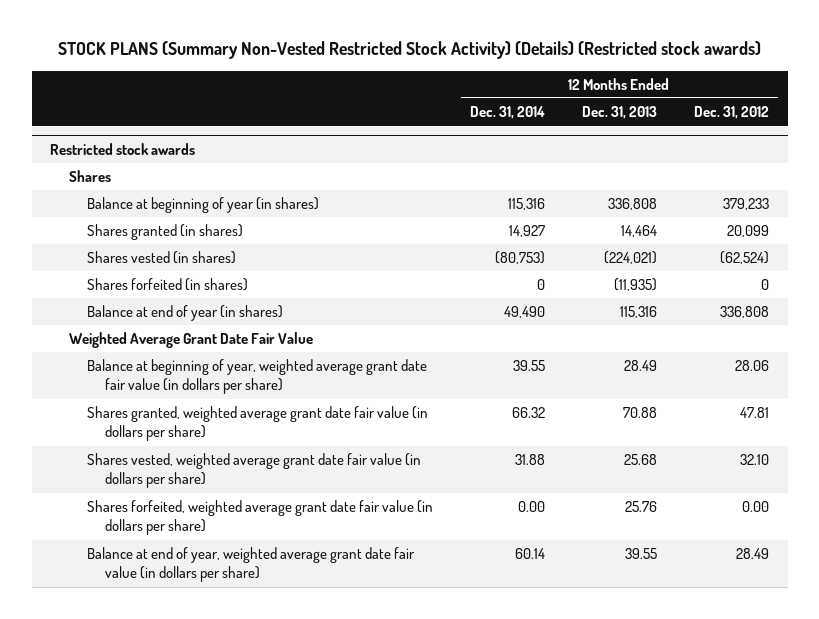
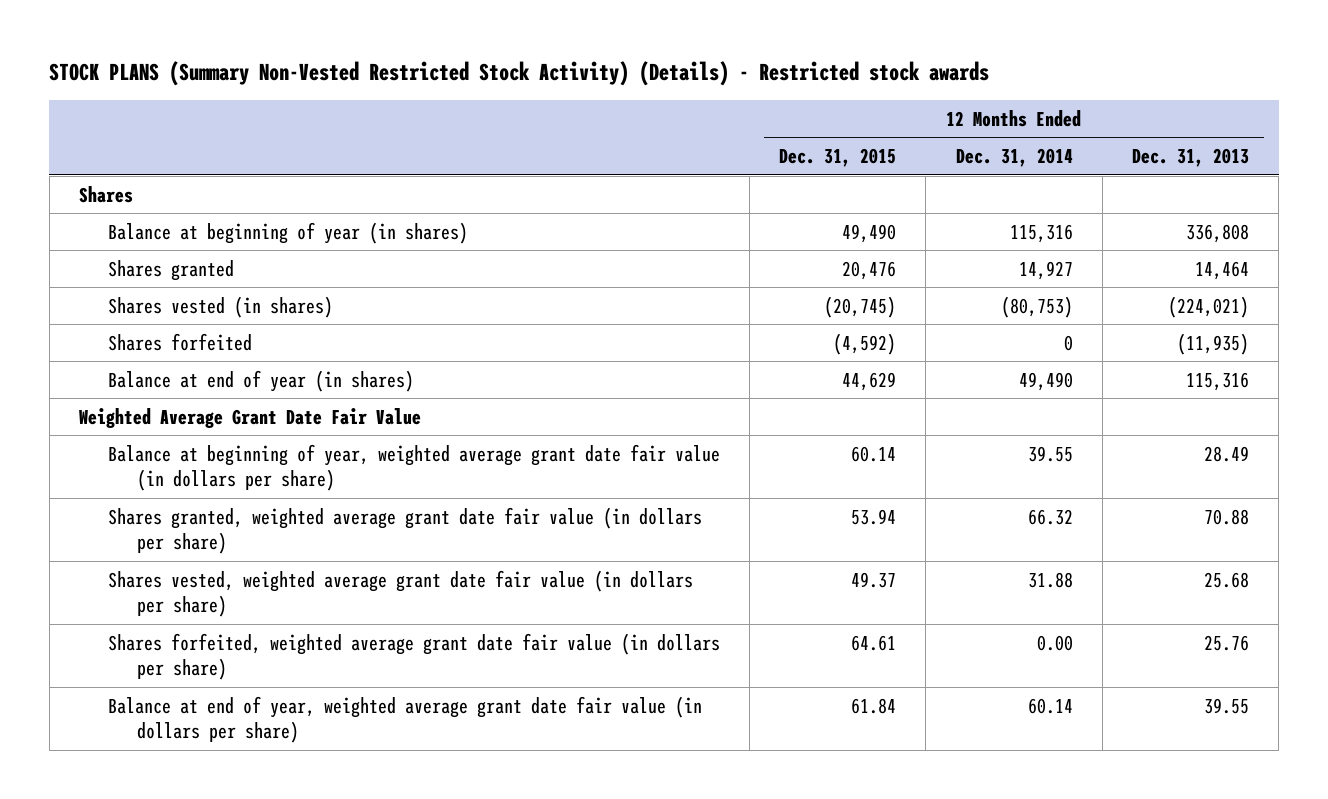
[57,41,761,60] STOCK PLANS (Summary Non-Vested Restricted Stock Activity) (Details) (Restricted stock awards) -> [49,61,990,87] STOCK PLANS (Summary Non-Vested Restricted Stock Activity) (Details) - Restricted stock awards
[693,106,769,120] Dec. 31, 2012 -> none
none -> [779,148,897,168] Dec. 31, 2015
[50,142,196,155] Restricted stock awards -> none
[86,224,243,241] Shares granted (in shares) -> [107,259,234,281] Shares granted
[86,278,248,292] Shares forfeited (in shares) -> [107,332,252,351] Shares forfeited

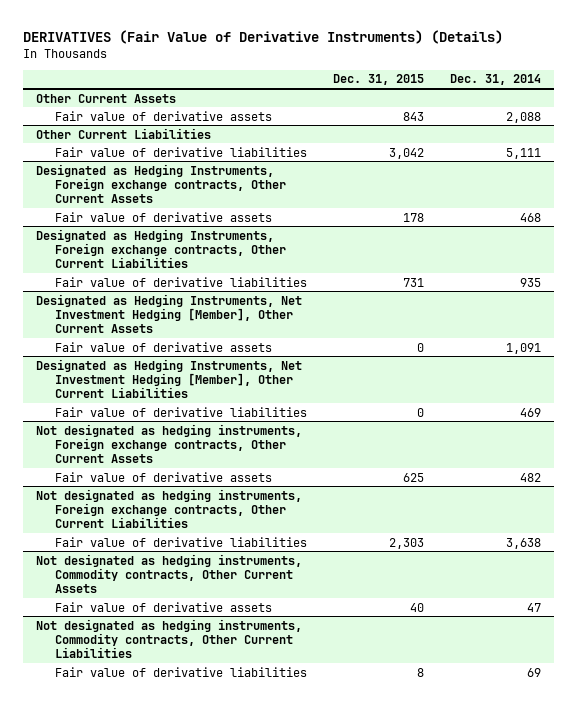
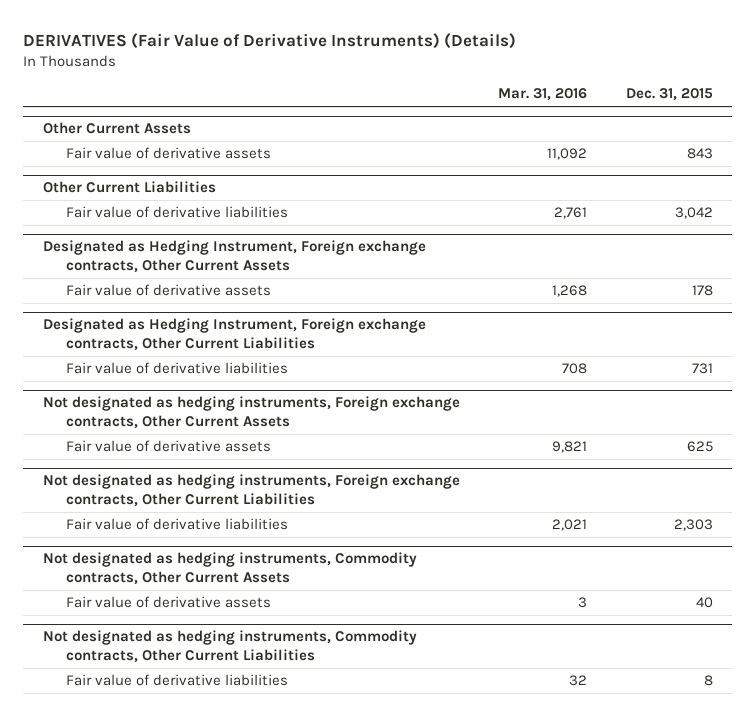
[450,74,542,86] Dec. 31, 2014 -> none
none -> [498,88,588,102] Mar. 31, 2016
[36,163,287,203] Designated as Hedging Instruments, Foreign exchange contracts, Other Current Assets -> [42,240,426,273] Designated as Hedging Instrument, Foreign exchange contracts, Other Current Assets
[36,228,287,268] Designated as Hedging Instruments, Foreign exchange contracts, Other Current Liabilities -> [42,318,426,351] Designated as Hedging Instrument, Foreign exchange contracts, Other Current Liabilities
[36,293,303,333] Designated as Hedging Instruments, Net Investment Hedging [Member], Other Current Assets -> none
[55,341,273,352] Fair value of derivative assets -> none
[36,358,303,398] Designated as Hedging Instruments, Net Investment Hedging [Member], Other Current Liabilities -> none
[55,406,308,417] Fair value of derivative liabilities -> none

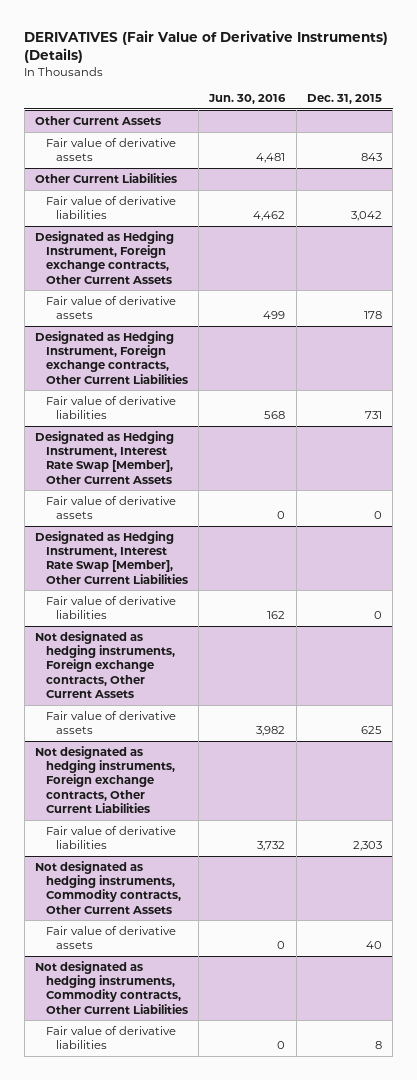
[498,88,588,102] Mar. 31, 2016 -> none
none -> [208,94,287,105] Jun. 30, 2016
none -> [35,430,175,484] Designated as Hedging Instrument, Interest Rate Swap [Member], Other Current Assets
none -> [45,495,176,520] Fair value of derivative assets
none -> [35,530,188,584] Designated as Hedging Instrument, Interest Rate Swap [Member], Other Current Liabilities
none -> [45,595,176,620] Fair value of derivative liabilities

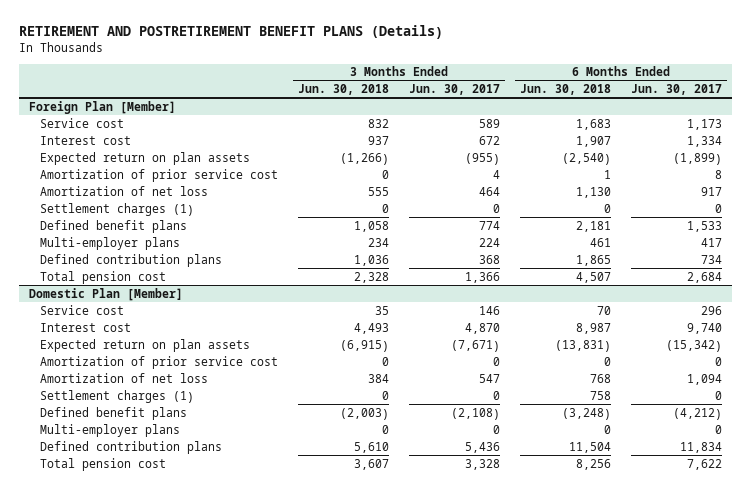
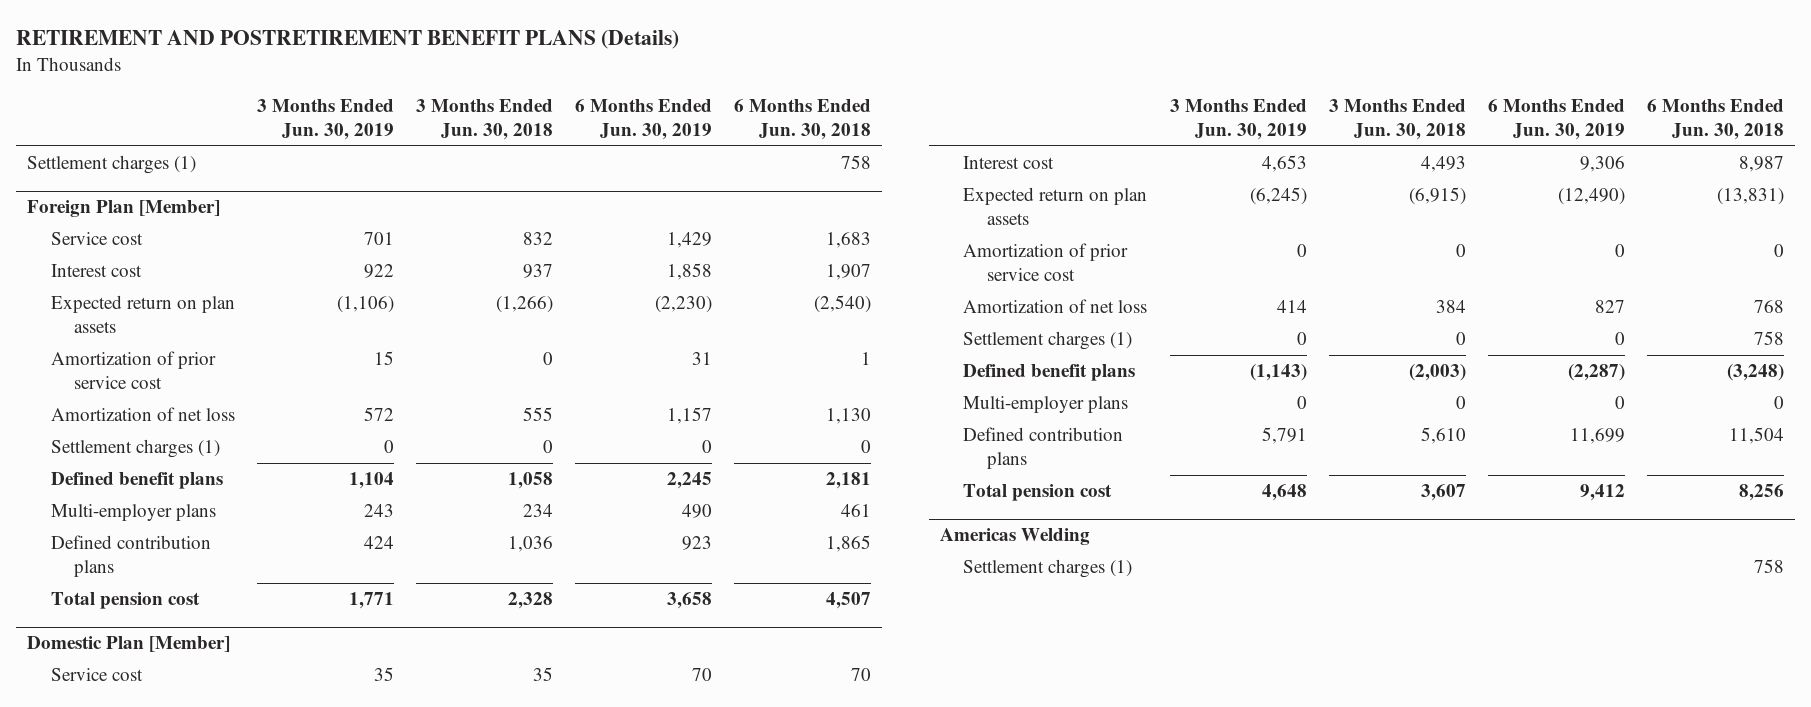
[408,83,500,95] Jun. 30, 2017 -> none
[630,83,722,95] Jun. 30, 2017 -> none
none -> [256,98,394,141] 3 Months Ended Jun. 30, 2019
none -> [574,98,712,141] 6 Months Ended Jun. 30, 2019
none -> [27,155,197,175] Settlement charges (1)
none -> [940,528,1091,546] Americas Welding
none -> [963,559,1133,579] Settlement charges (1)

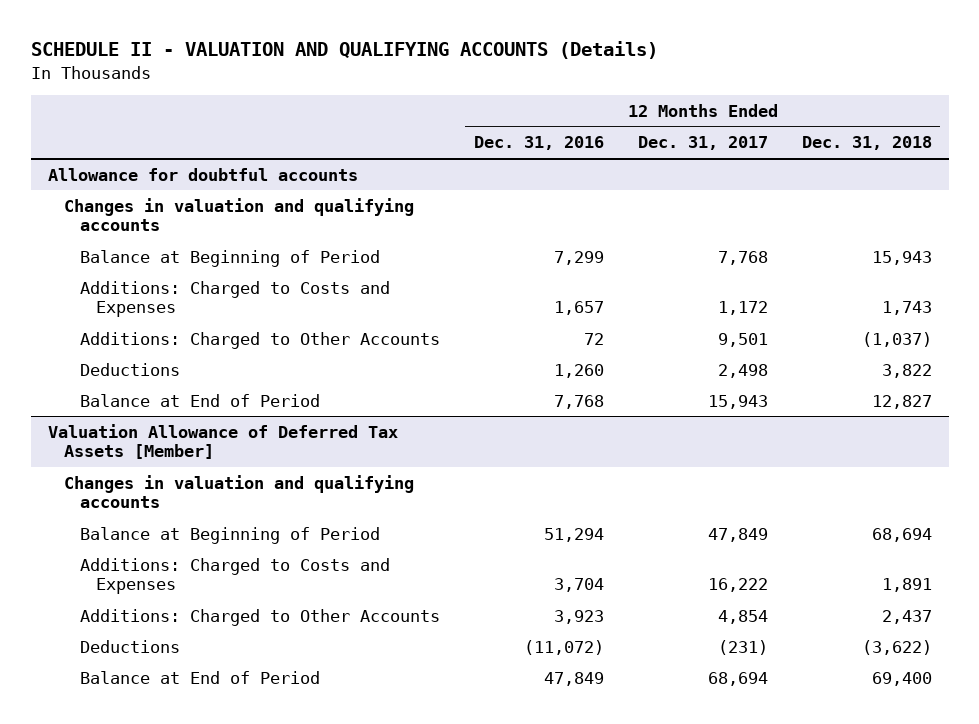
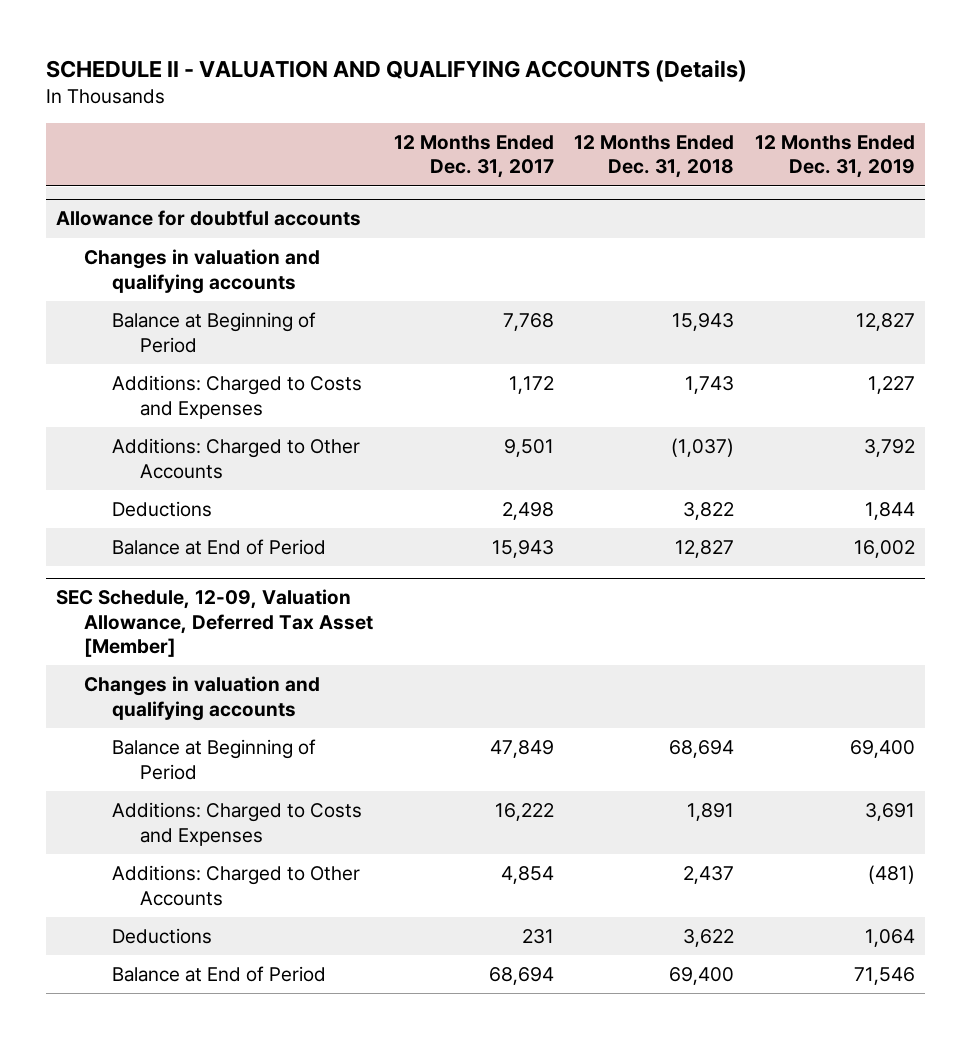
[473,136,604,151] Dec. 31, 2016 -> none
none -> [754,134,915,179] 12 Months Ended Dec. 31, 2019
[47,423,398,460] Valuation Allowance of Deferred Tax Assets [Member] -> [56,589,374,658] SEC Schedule, 12-09, Valuation Allowance, Deferred Tax Asset [Member]
[717,639,768,655] (231) -> [521,929,554,945] 231
[861,639,932,655] (3,622) -> [683,929,735,948] 3,622

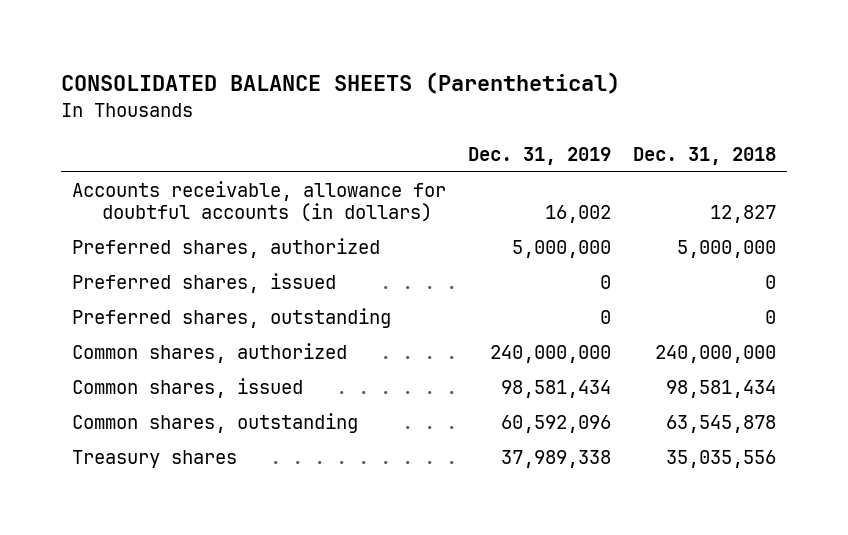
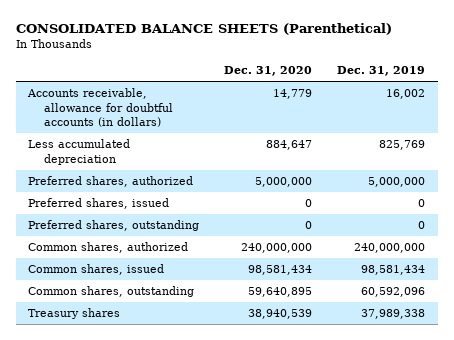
[633,146,777,165] Dec. 31, 2018 -> none
none -> [224,66,313,77] Dec. 31, 2020
none -> [28,139,131,165] Less accumulated depreciation

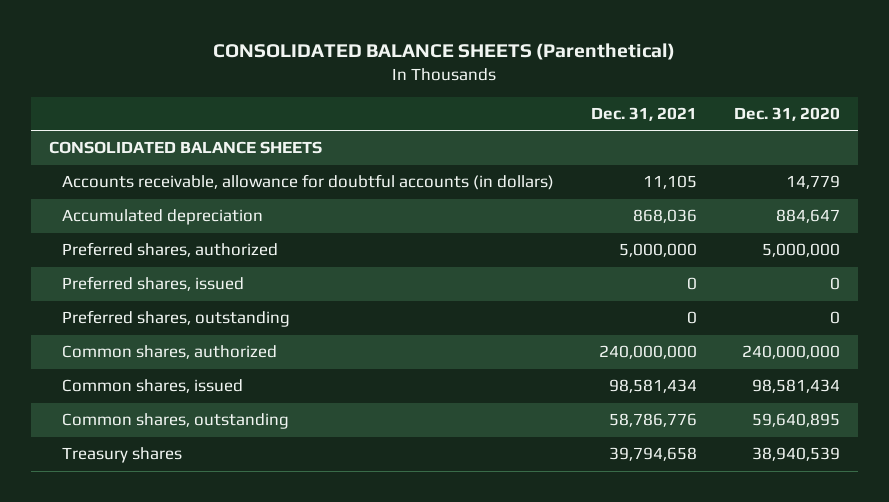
[337,66,426,77] Dec. 31, 2019 -> none
none -> [590,107,697,122] Dec. 31, 2021
none -> [49,141,323,155] CONSOLIDATED BALANCE SHEETS
[28,139,131,165] Less accumulated depreciation -> [62,209,264,226] Accumulated depreciation

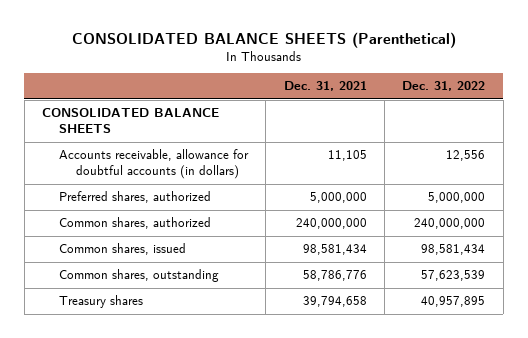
[733,107,840,122] Dec. 31, 2020 -> none
none -> [402,81,486,92] Dec. 31, 2022
[62,209,264,226] Accumulated depreciation -> none
[62,276,245,292] Preferred shares, issued -> none
[62,310,291,328] Preferred shares, outstanding -> none

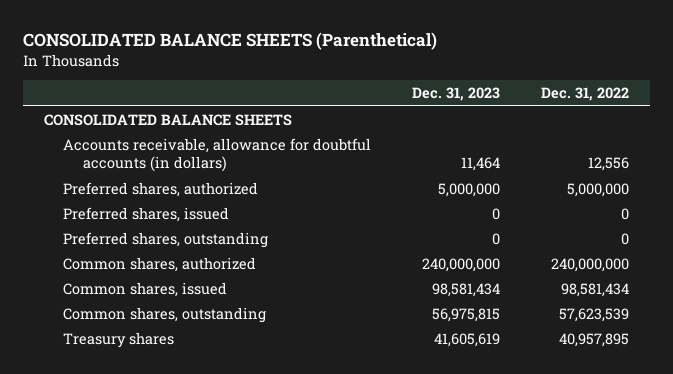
[283,81,367,92] Dec. 31, 2021 -> none
none -> [412,87,501,102] Dec. 31, 2023
none -> [63,206,230,222] Preferred shares, issued
none -> [63,231,269,248] Preferred shares, outstanding

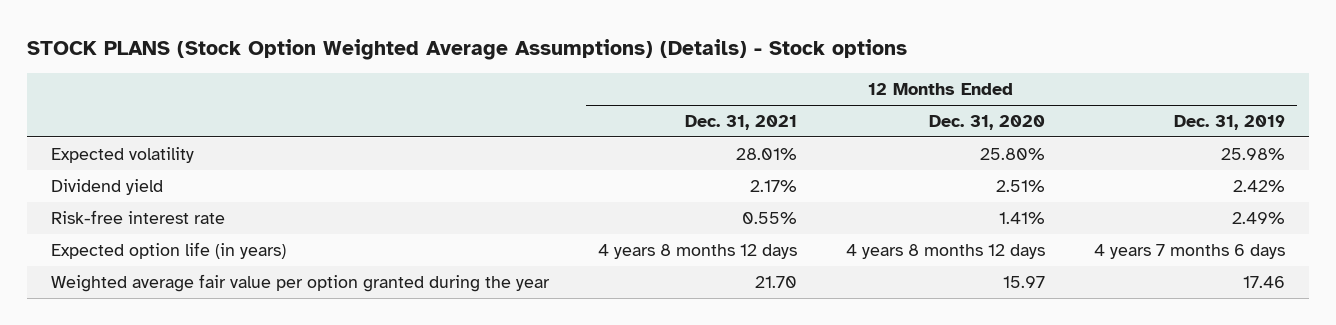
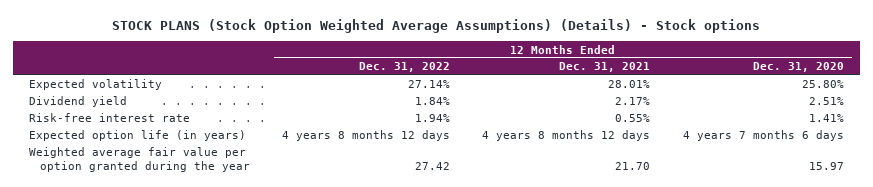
[1173,115,1285,131] Dec. 31, 2019 -> none
none -> [359,62,451,73] Dec. 31, 2022
[845,244,1045,260] 4 years 8 months 12 days -> [682,130,844,142] 4 years 7 months 6 days

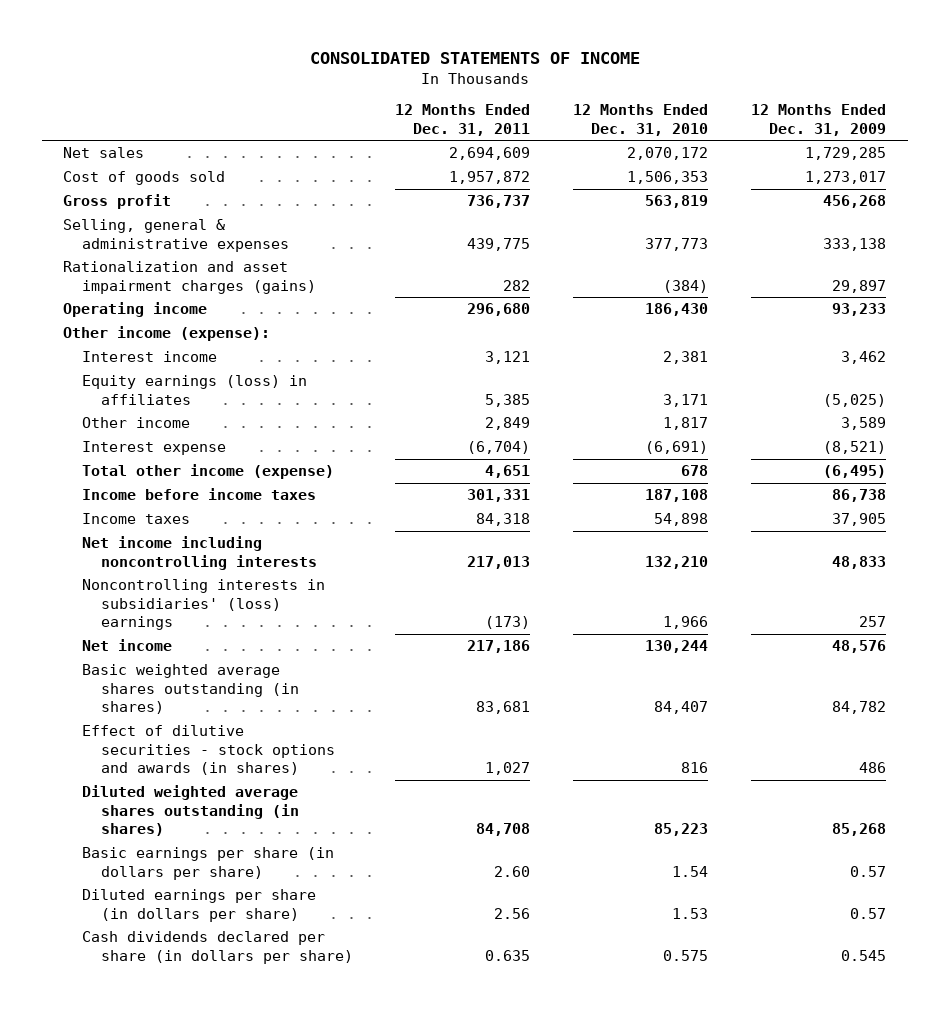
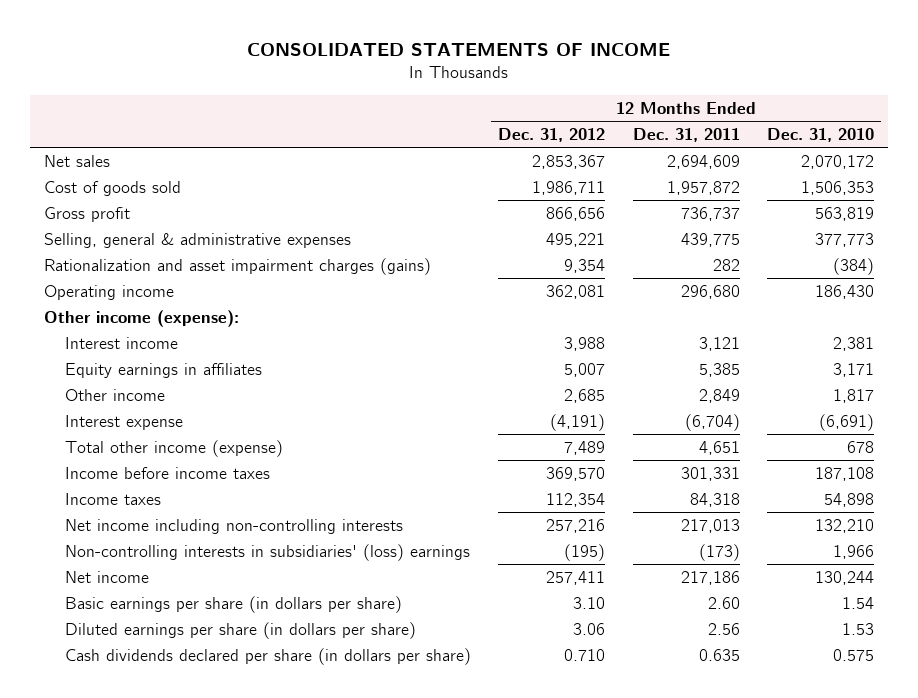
[751,104,887,136] 12 Months Ended Dec. 31, 2009 -> none
none -> [498,127,606,142] Dec. 31, 2012
[81,375,307,405] Equity earnings (loss) in affiliates -> [64,362,262,378] Equity earnings in affiliates
[81,536,317,570] Net income including noncontrolling interests -> [64,518,403,534] Net income including non-controlling interests
[81,579,325,630] Noncontrolling interests in subsidiaries' (loss) earnings -> [64,543,470,561] Non-controlling interests in subsidiaries' (loss) earnings
[81,664,299,714] Basic weighted average shares outstanding (in shares) -> none
[81,725,335,775] Effect of dilutive securities - stock options and awards (in shares) -> none
[81,785,299,836] Diluted weighted average shares outstanding (in shares) -> none

